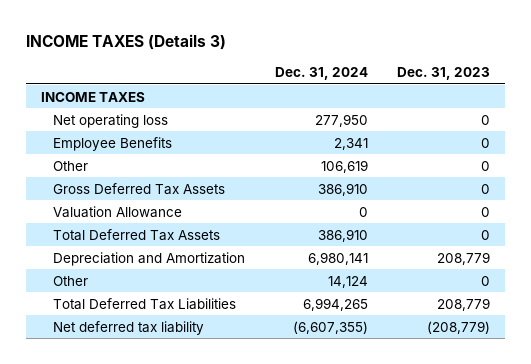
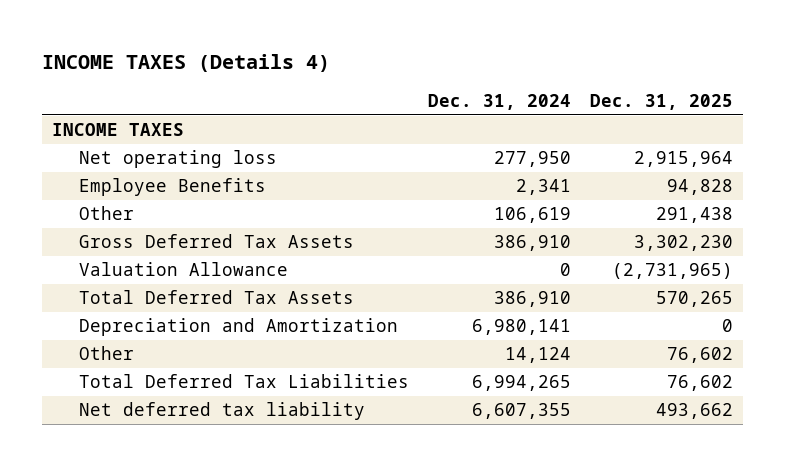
[26,33,227,50] INCOME TAXES (Details 3) -> [41,54,330,73] INCOME TAXES (Details 4)
[397,66,491,80] Dec. 31, 2023 -> none
none -> [589,93,733,110] Dec. 31, 2025
[292,320,368,334] (6,607,355) -> [471,403,571,420] 6,607,355

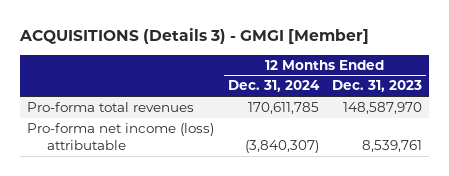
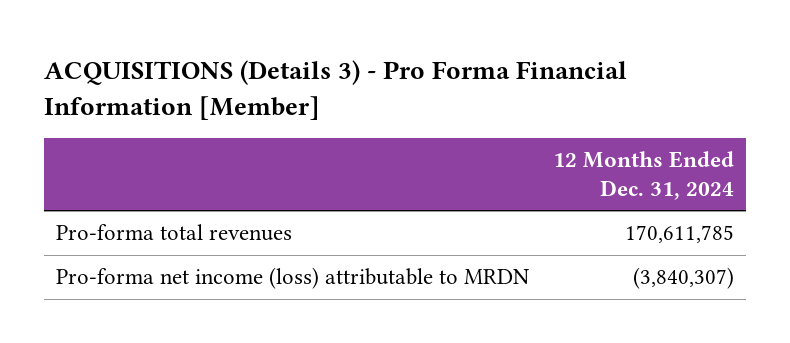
[19,28,370,45] ACQUISITIONS (Details 3) - GMGI [Member] -> [43,60,627,120] ACQUISITIONS (Details 3) - Pro Forma Financial Information [Member]
[332,80,423,93] Dec. 31, 2023 -> none
[27,123,215,151] Pro-forma net income (loss) attributable -> [56,267,531,290] Pro-forma net income (loss) attributable to MRDN

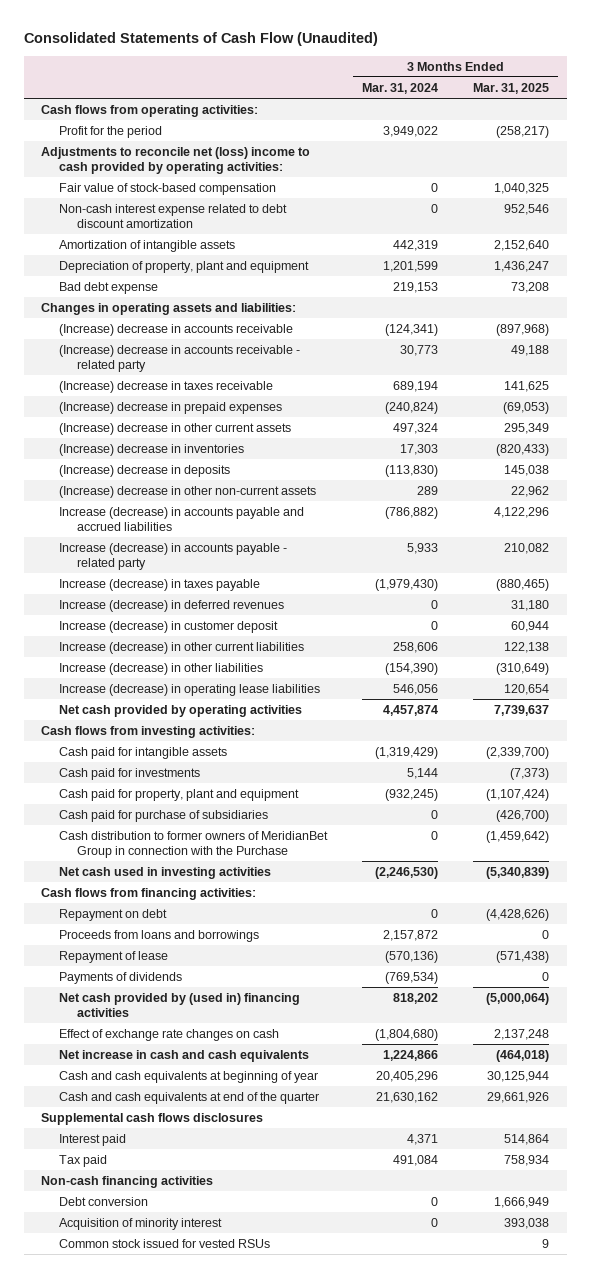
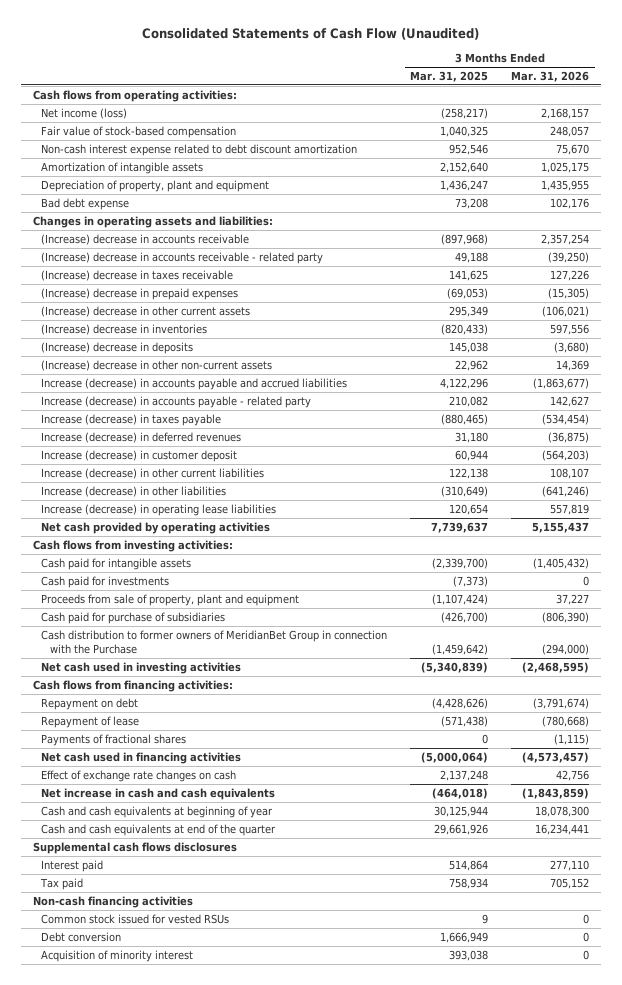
[362,82,439,94] Mar. 31, 2024 -> none
none -> [511,71,590,83] Mar. 31, 2026
[41,146,311,175] Adjustments to reconcile net (loss) income to cash provided by operating activities: -> none
[58,125,162,138] Profit for the period -> [41,107,128,119] Net income (loss)
[58,788,299,801] Cash paid for property, plant and equipment -> [41,593,300,606] Proceeds from sale of property, plant and equipment
[58,929,259,942] Proceeds from loans and borrowings -> none
[58,971,182,984] Payments of dividends -> none
none -> [41,733,187,746] Payments of fractional shares
[58,992,300,1018] Net cash provided by (used in) financing activities -> [41,751,242,764] Net cash used in financing activities
[58,1238,270,1248] Common stock issued for vested RSUs -> [41,913,230,924] Common stock issued for vested RSUs

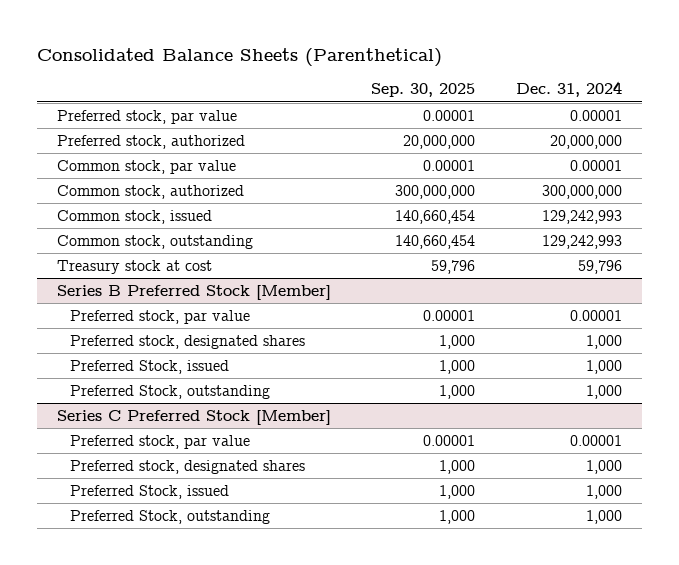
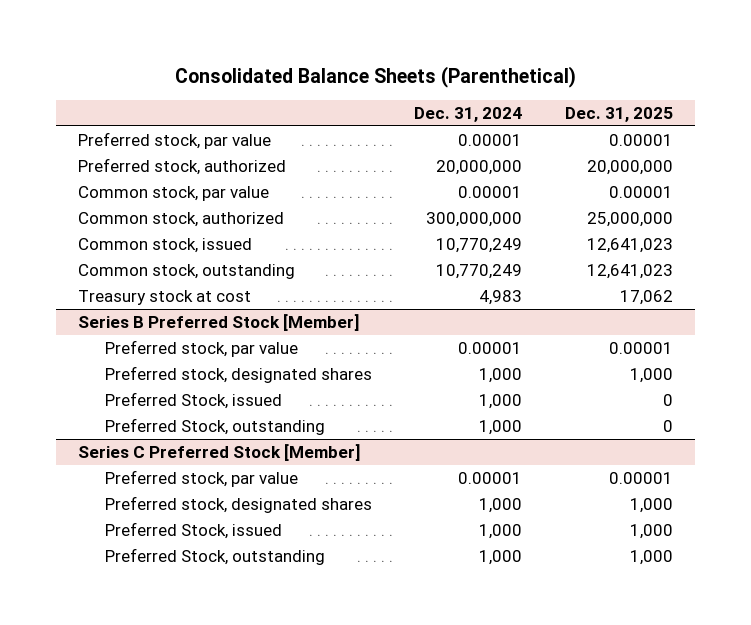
[371,83,476,98] Sep. 30, 2025 -> none
none -> [565,106,674,122] Dec. 31, 2025
[541,210,622,225] 129,242,993 -> [436,238,523,254] 10,770,249
[541,235,622,250] 129,242,993 -> [436,264,523,280] 10,770,249
[577,260,622,275] 59,796 -> [479,290,523,306] 4,983

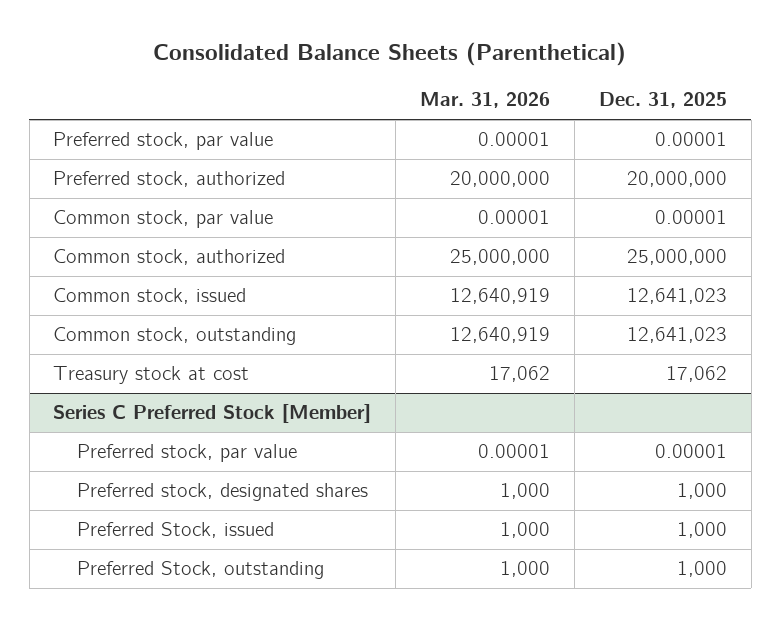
[414,106,523,122] Dec. 31, 2024 -> none
none -> [420,92,551,109] Mar. 31, 2026
[77,314,359,332] Series B Preferred Stock [Member] -> none
[104,340,298,358] Preferred stock, par value -> none
[104,366,372,384] Preferred stock, designated shares -> none
[104,392,282,410] Preferred Stock, issued -> none
[104,418,325,436] Preferred Stock, outstanding -> none

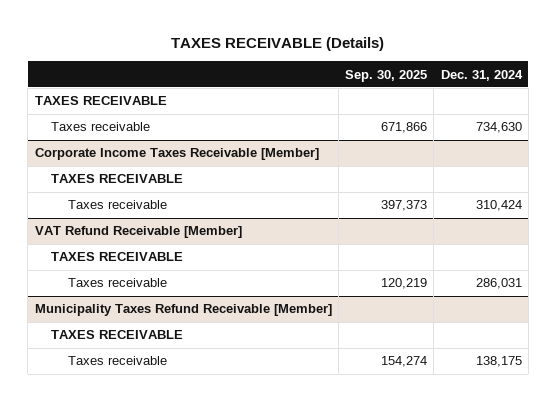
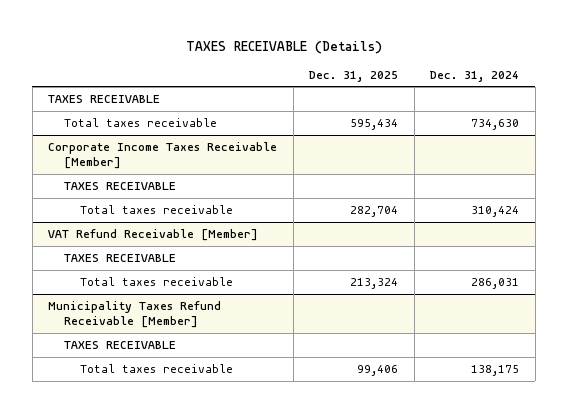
[345,69,428,82] Sep. 30, 2025 -> none
none -> [309,70,399,82] Dec. 31, 2025
[51,122,151,132] Taxes receivable -> [63,117,217,127] Total taxes receivable
[67,200,167,210] Taxes receivable -> [79,204,233,214] Total taxes receivable
[67,278,167,288] Taxes receivable -> [79,276,233,286] Total taxes receivable
[67,356,167,366] Taxes receivable -> [79,363,233,373] Total taxes receivable

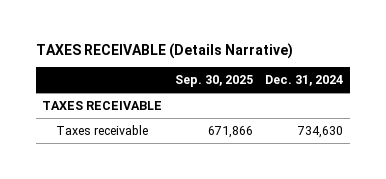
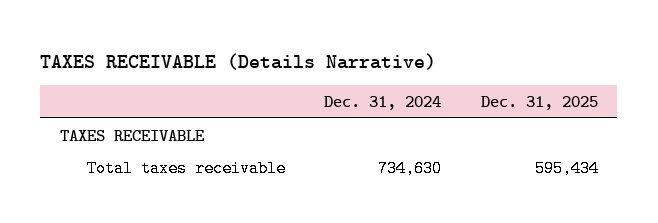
[174,74,253,87] Sep. 30, 2025 -> none
none -> [480,95,598,110] Dec. 31, 2025
[56,124,149,135] Taxes receivable -> [86,159,286,177] Total taxes receivable

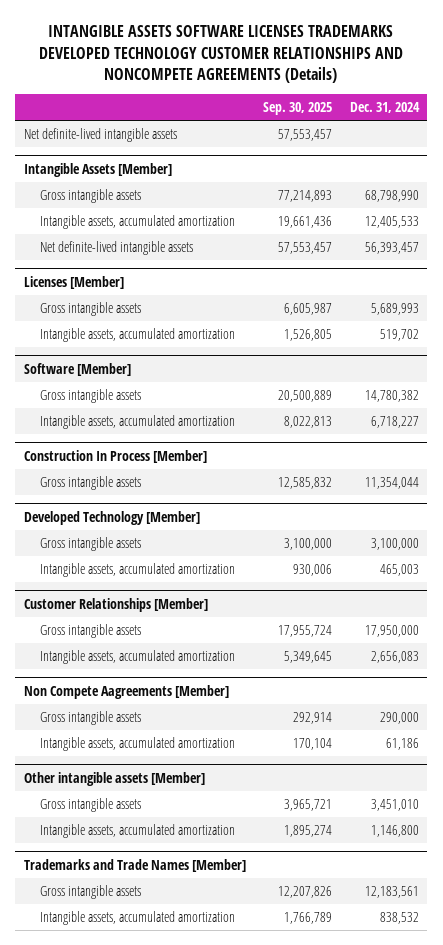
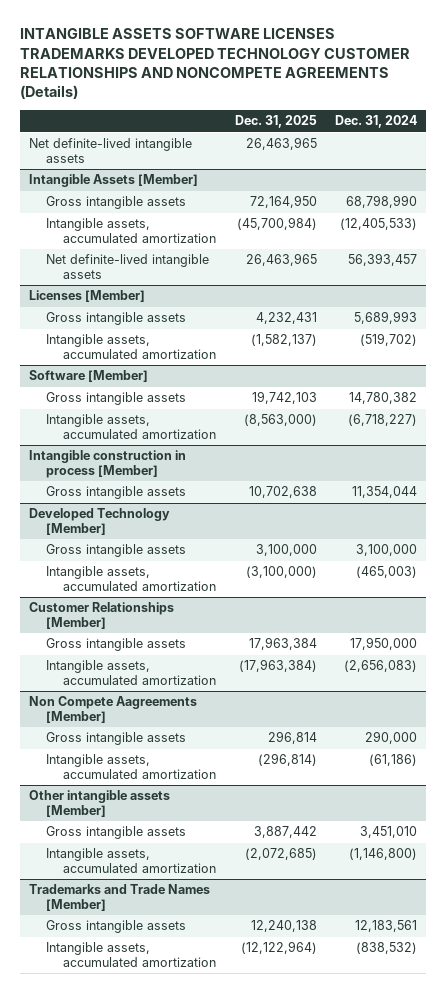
[263,102,333,116] Sep. 30, 2025 -> none
none -> [234,115,317,129] Dec. 31, 2025
[364,215,419,228] 12,405,533 -> [340,218,418,231] (12,405,533)
[379,328,419,341] 519,702 -> [360,333,418,347] (519,702)
[370,415,419,428] 6,718,227 -> [348,414,418,427] (6,718,227)
[23,449,207,463] Construction In Process [Member] -> [28,450,186,479] Intangible construction in process [Member]
[379,563,419,576] 465,003 -> [356,566,418,579] (465,003)
[370,650,419,663] 2,656,083 -> [344,660,418,673] (2,656,083)
[385,737,419,750] 61,186 -> [369,754,418,767] (61,186)
[370,824,419,837] 1,146,800 -> [349,848,418,861] (1,146,800)
[379,911,419,924] 838,532 -> [356,942,418,955] (838,532)

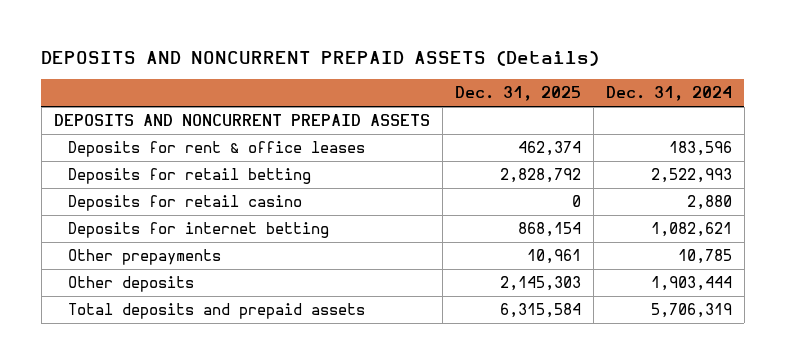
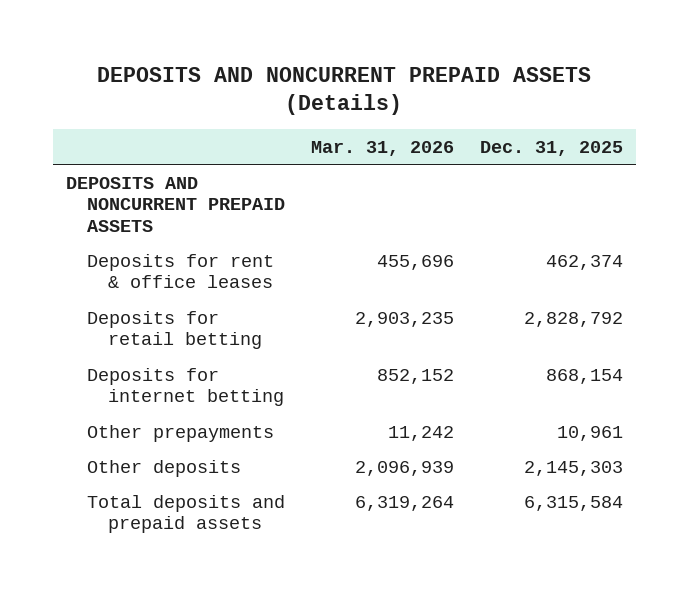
[605,86,732,102] Dec. 31, 2024 -> none
none -> [310,140,454,156] Mar. 31, 2026
[67,195,302,212] Deposits for retail casino -> none

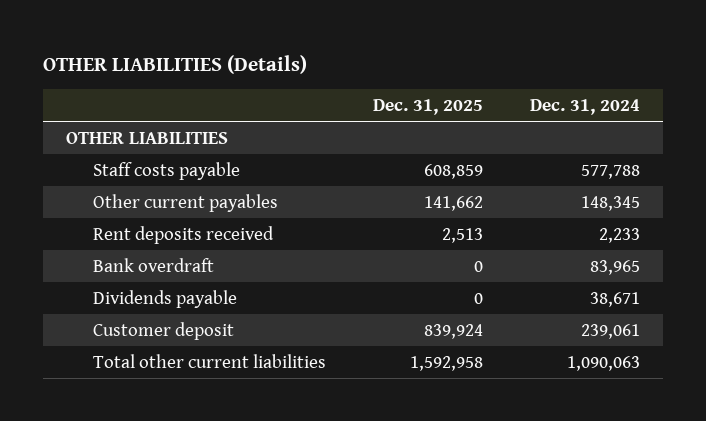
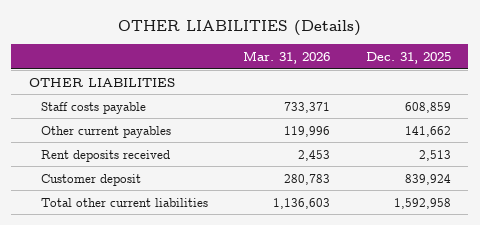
[529,99,640,116] Dec. 31, 2024 -> none
none -> [243,50,331,64] Mar. 31, 2026
[93,257,215,272] Bank overdraft -> none
[93,289,238,308] Dividends payable -> none

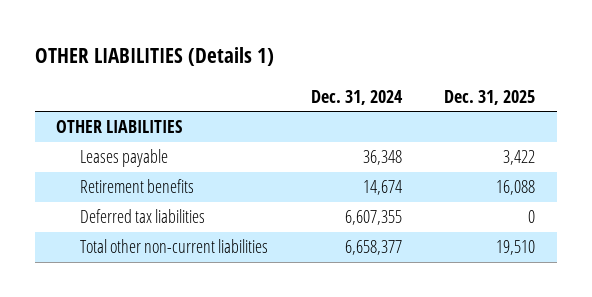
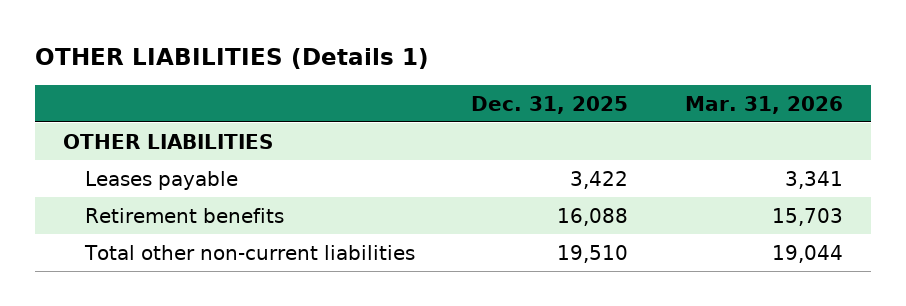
[310,89,403,105] Dec. 31, 2024 -> none
none -> [684,95,843,114] Mar. 31, 2026
[80,209,206,224] Deferred tax liabilities -> none

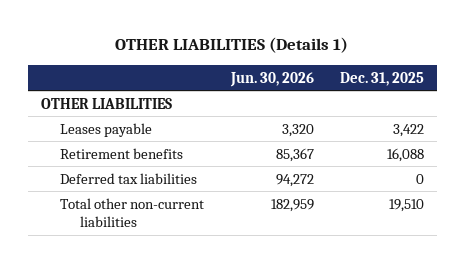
[684,95,843,114] Mar. 31, 2026 -> none
none -> [229,71,314,87] Jun. 30, 2026
none -> [60,172,198,184] Deferred tax liabilities

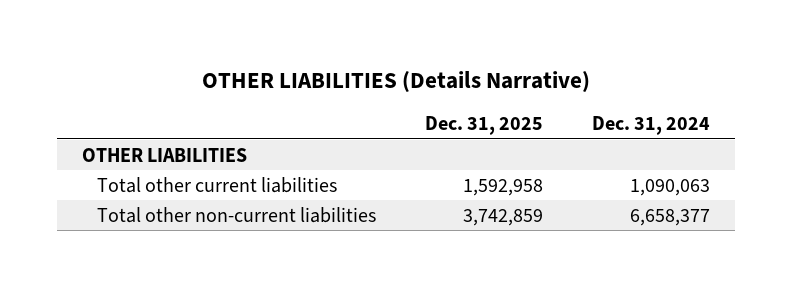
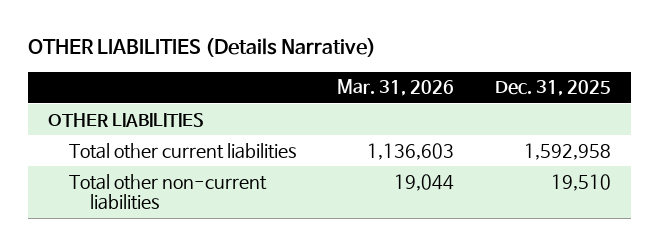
[592,116,711,136] Dec. 31, 2024 -> none
none -> [337,79,455,97] Mar. 31, 2026
[462,208,543,226] 3,742,859 -> [550,173,611,191] 19,510

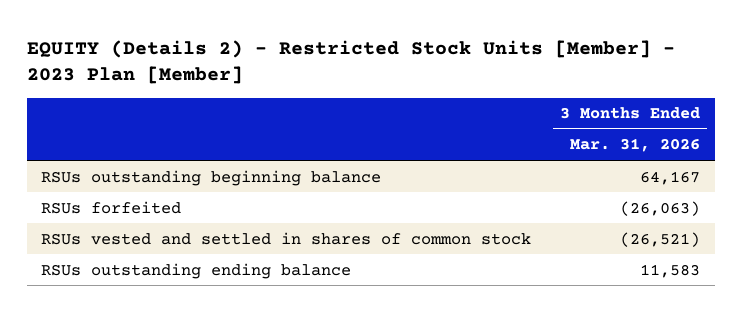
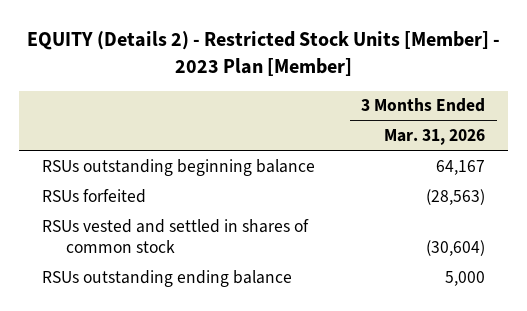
[620,200,701,216] (26,063) -> [426,188,486,205] (28,563)
[620,231,701,247] (26,521) -> [426,240,486,257] (30,604)
[640,263,701,278] 11,583 -> [445,270,486,286] 5,000

